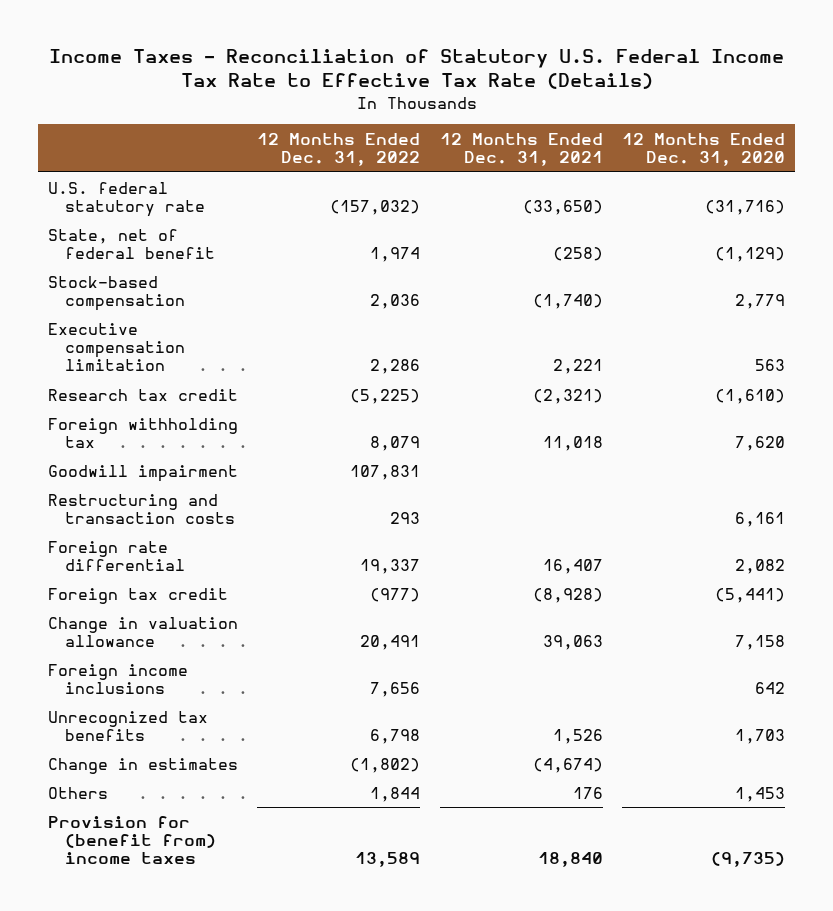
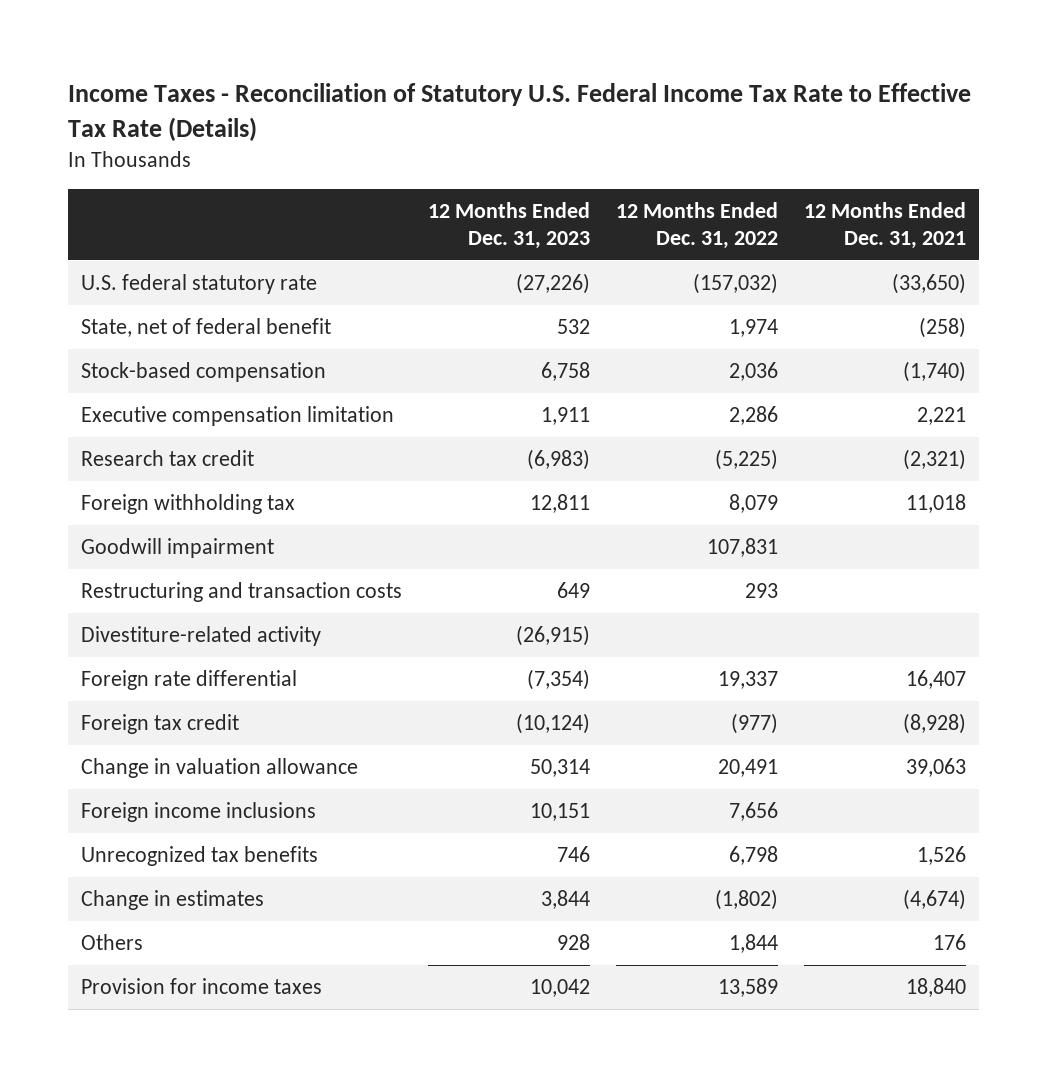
[622,132,786,167] 12 Months Ended Dec. 31, 2020 -> none
none -> [427,202,590,250] 12 Months Ended Dec. 31, 2023
none -> [80,626,321,647] Divestiture-related activity
[48,815,217,865] Provision for (benefit from) income taxes -> [80,978,322,995] Provision for income taxes

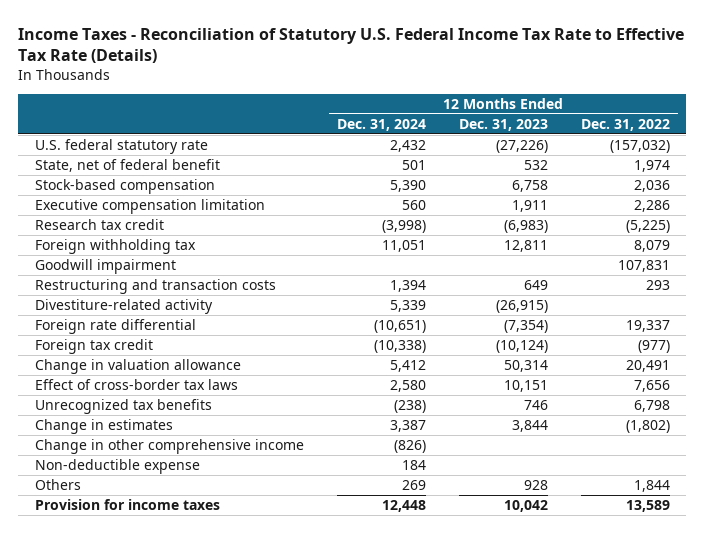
[803,202,966,250] 12 Months Ended Dec. 31, 2021 -> none
none -> [336,118,426,131] Dec. 31, 2024
[80,802,316,823] Foreign income inclusions -> [34,378,238,390] Effect of cross-border tax laws
none -> [34,438,304,454] Change in other comprehensive income
none -> [34,458,200,474] Non-deductible expense

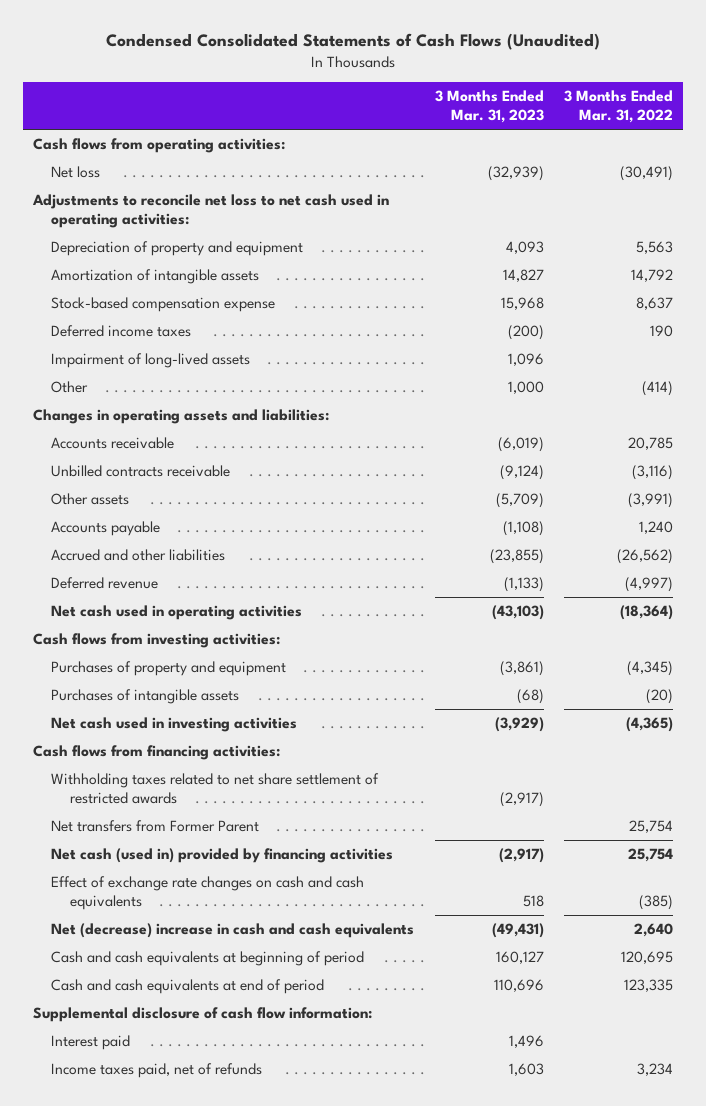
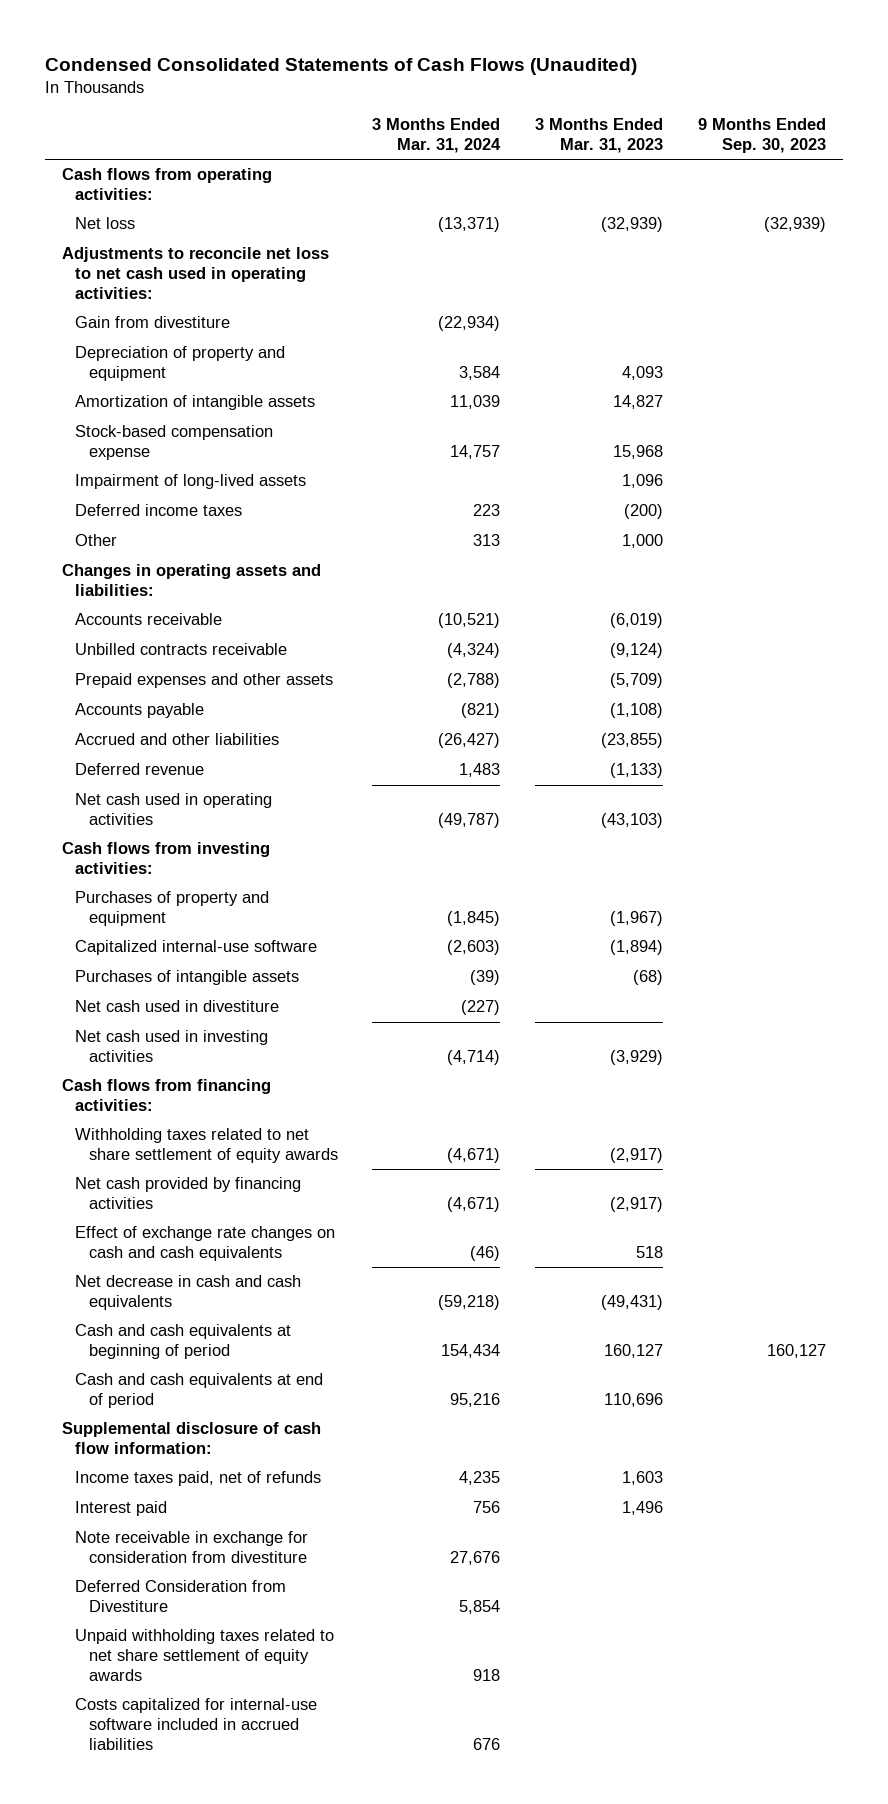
[563,90,673,124] 3 Months Ended Mar. 31, 2022 -> none
none -> [372,118,502,154] 3 Months Ended Mar. 31, 2024
none -> [697,118,826,154] 9 Months Ended Sep. 30, 2023
none -> [75,316,231,329] Gain from divestiture
[51,325,192,338] Deferred income taxes -> [75,504,243,517] Deferred income taxes
[51,493,130,506] Other assets -> [75,673,334,689] Prepaid expenses and other assets
[499,661,544,677] (3,861) -> [610,911,664,927] (1,967)
none -> [75,940,318,956] Capitalized internal-use software
none -> [75,1000,280,1013] Net cash used in divestiture
[51,820,260,833] Net transfers from Former Parent -> none
[51,773,380,805] Withholding taxes related to net share settlement of restricted awards -> [75,1128,338,1164] Withholding taxes related to net share settlement of equity awards
[51,848,394,864] Net cash (used in) provided by financing activities -> [75,1177,302,1210] Net cash provided by financing activities
[51,923,415,939] Net (decrease) increase in cash and cash equivalents -> [75,1275,302,1311] Net decrease in cash and cash equivalents
[51,1035,131,1051] Interest paid -> [75,1501,168,1517] Interest paid
none -> [75,1531,309,1564] Note receivable in exchange for consideration from divestiture
none -> [75,1580,287,1613] Deferred Consideration from Divestiture
none -> [75,1629,335,1682] Unpaid withholding taxes related to net share settlement of equity awards
none -> [75,1698,318,1751] Costs capitalized for internal-use software included in accrued liabilities

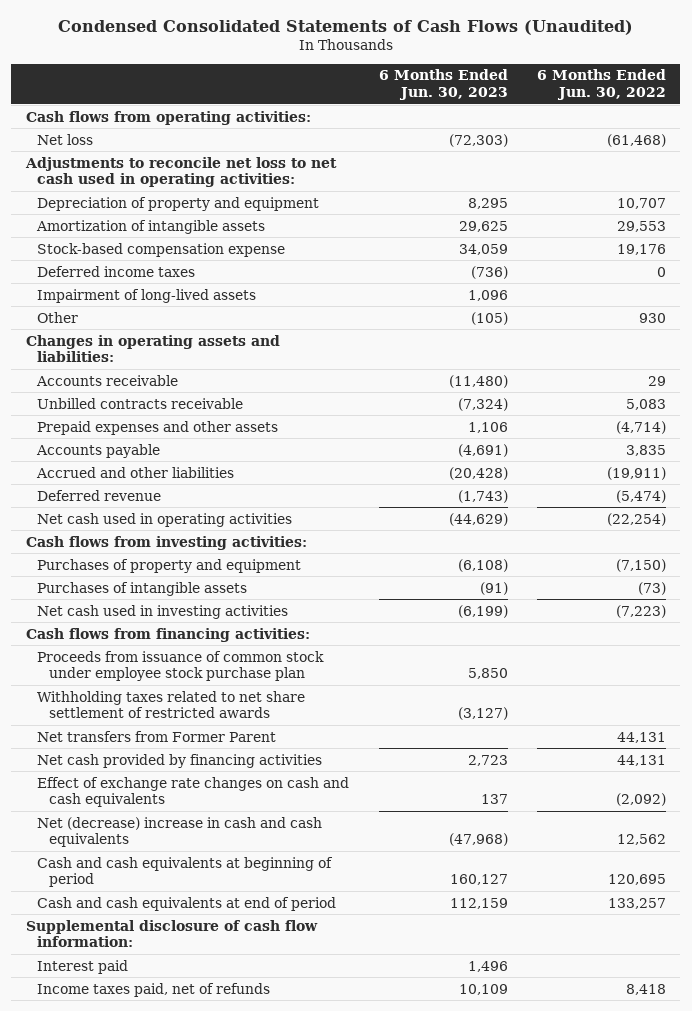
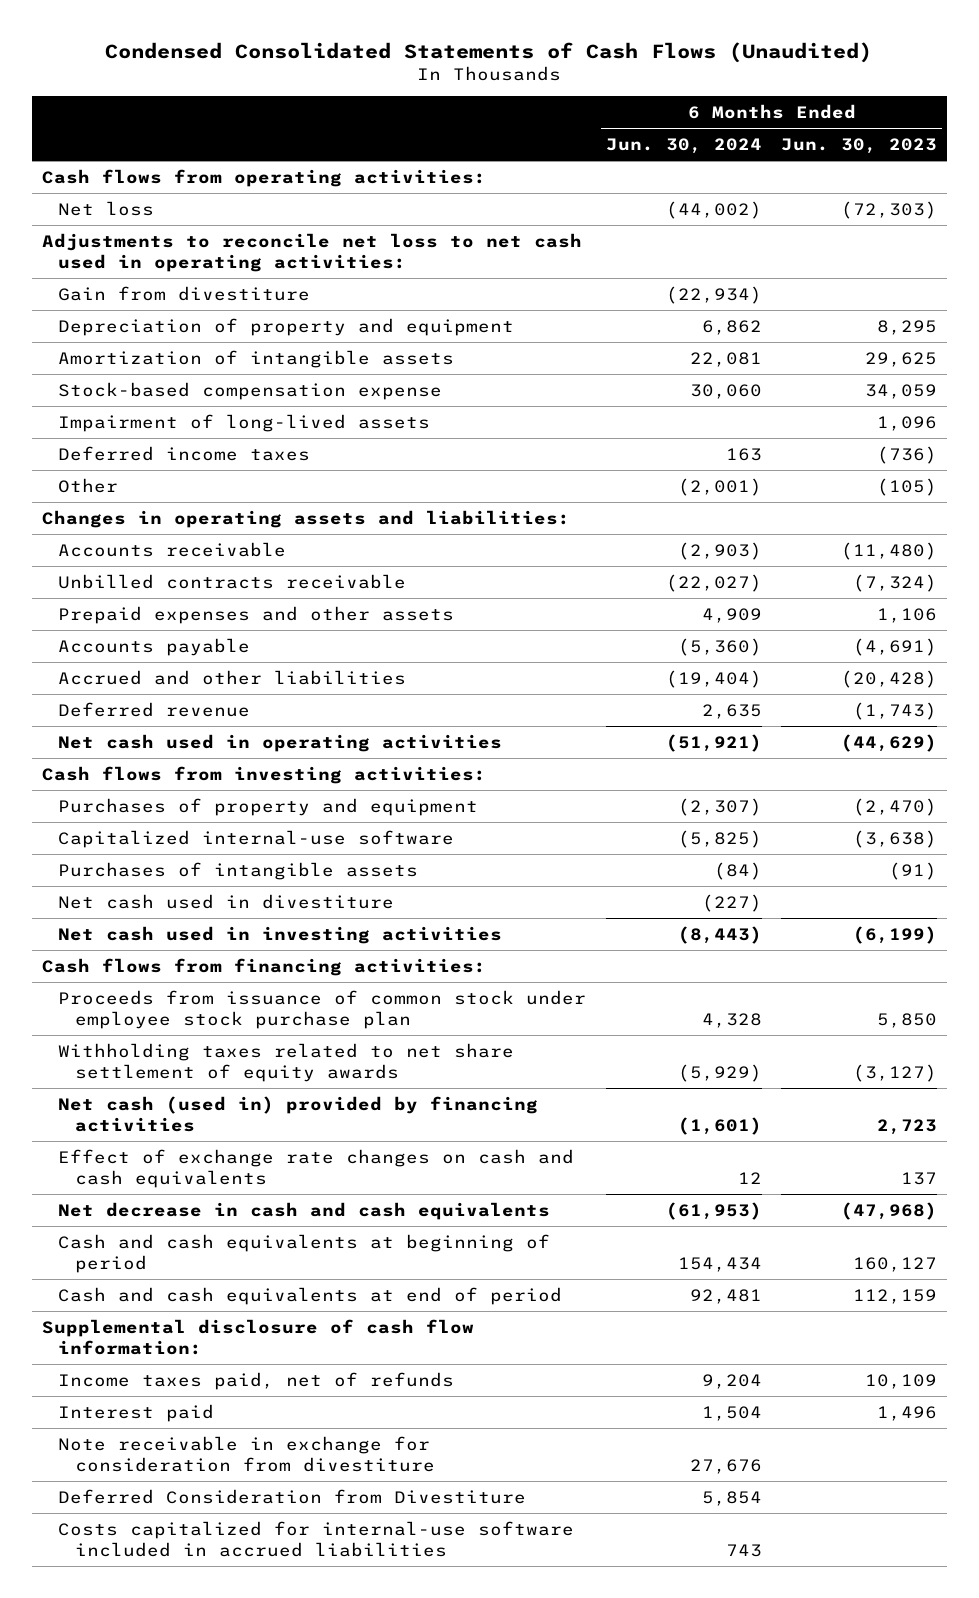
[536,69,666,101] 6 Months Ended Jun. 30, 2022 -> none
none -> [605,138,762,155] Jun. 30, 2024
none -> [58,285,311,301] Gain from divestiture
[37,265,196,277] Deferred income taxes -> [58,445,311,461] Deferred income taxes
[457,558,508,572] (6,108) -> [853,797,938,816] (2,470)
none -> [58,829,455,848] Capitalized internal-use software
none -> [58,893,395,909] Net cash used in divestiture
[37,730,277,742] Net transfers from Former Parent -> none
[37,690,306,719] Withholding taxes related to net share settlement of restricted awards -> [58,1042,515,1082] Withholding taxes related to net share settlement of equity awards
[37,753,323,768] Net cash provided by financing activities -> [58,1095,539,1132] Net cash (used in) provided by financing activities
[37,816,323,848] Net (decrease) increase in cash and cash equivalents -> [58,1201,551,1220] Net decrease in cash and cash equivalents
[37,959,129,974] Interest paid -> [58,1403,215,1422] Interest paid
none -> [58,1435,436,1472] Note receivable in exchange for consideration from divestiture
none -> [58,1488,527,1504] Deferred Consideration from Divestiture
none -> [58,1520,575,1557] Costs capitalized for internal-use software included in accrued liabilities

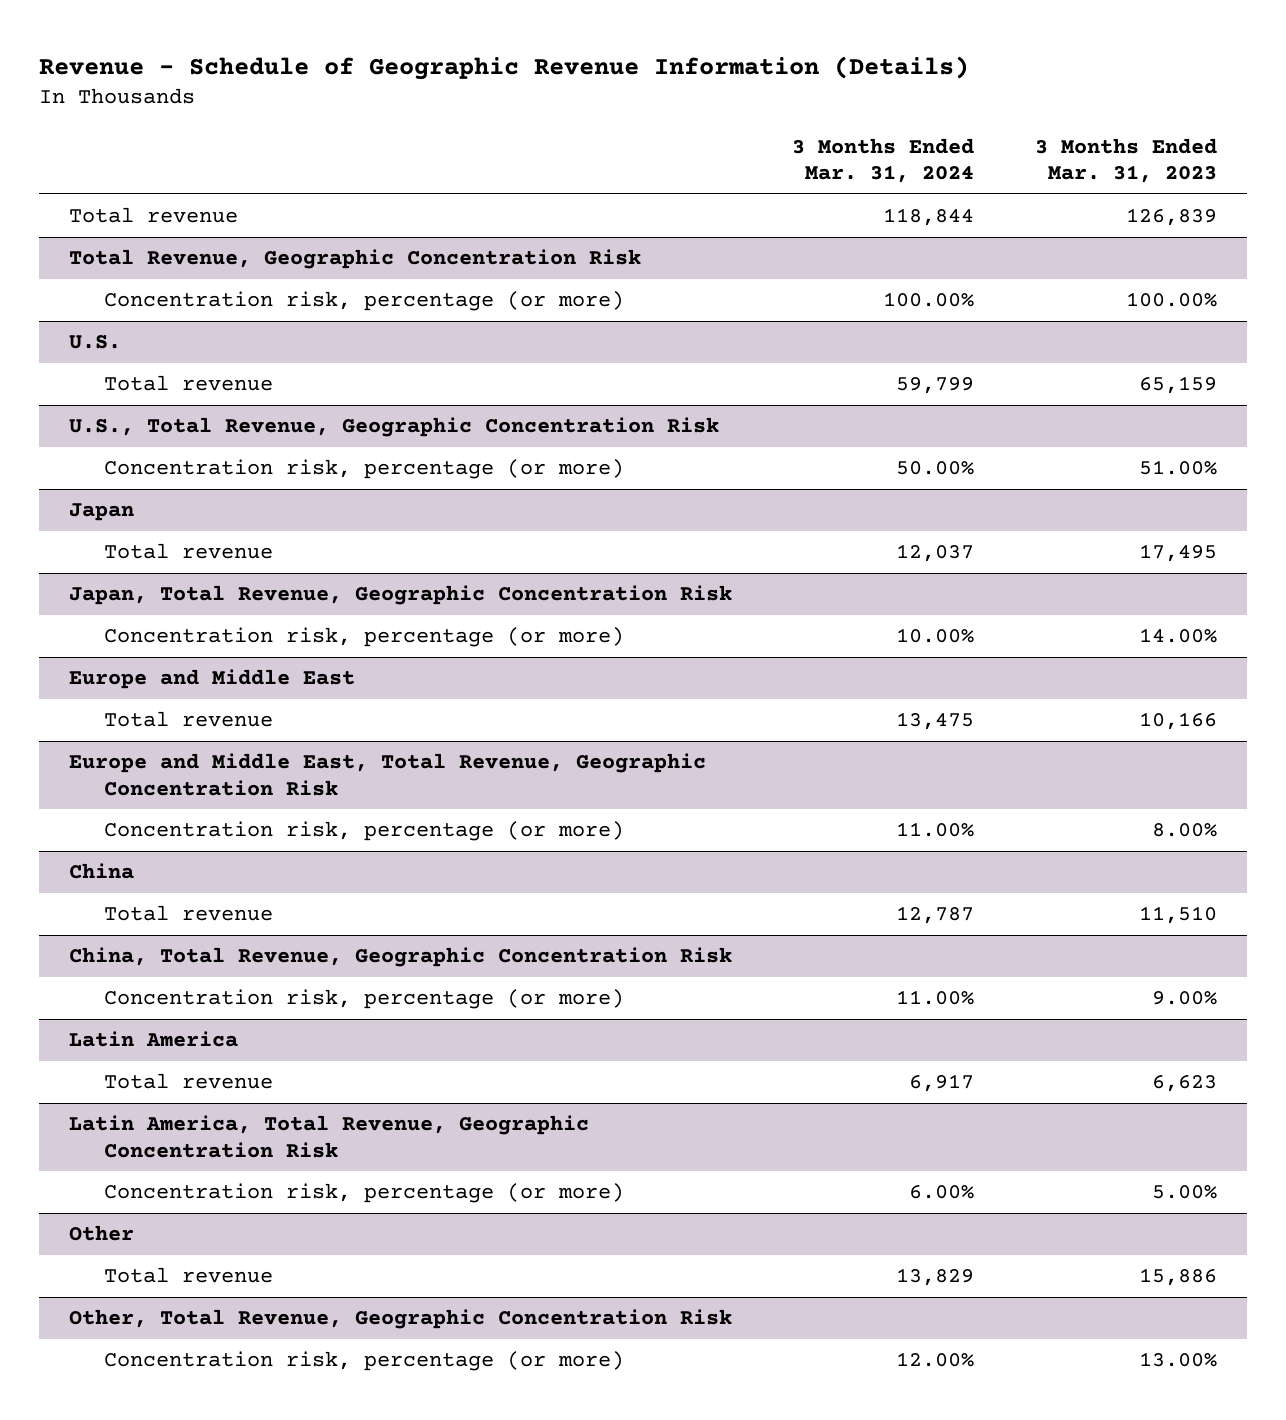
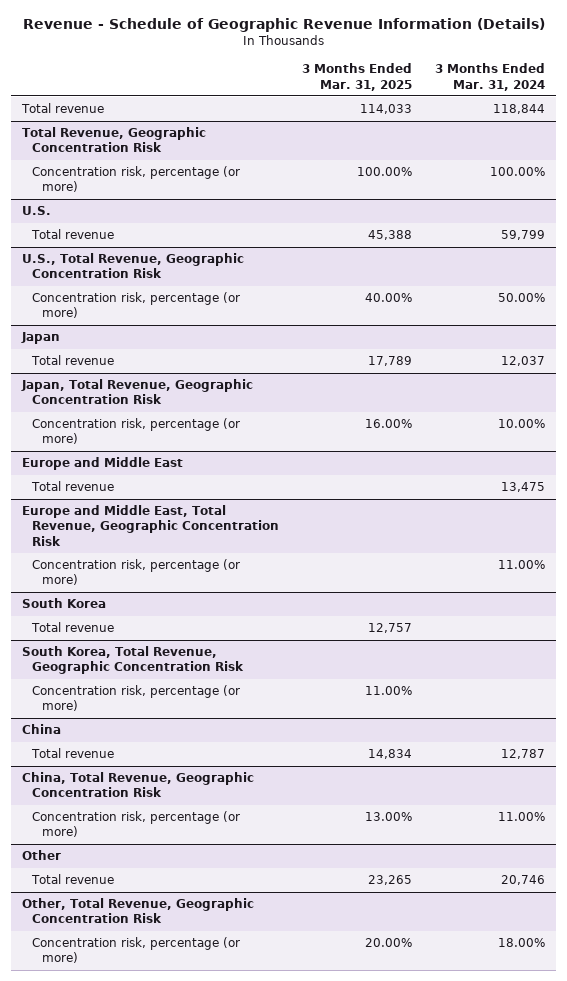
[1034,137,1217,184] 3 Months Ended Mar. 31, 2023 -> none
none -> [302,63,413,91] 3 Months Ended Mar. 31, 2025
none -> [22,598,107,609] South Korea
none -> [31,622,115,633] Total revenue
none -> [22,646,245,675] South Korea, Total Revenue, Geographic Concentration Risk
none -> [32,685,241,712] Concentration risk, percentage (or more)
[69,1031,239,1048] Latin America -> none
[103,1073,273,1090] Total revenue -> none
[69,1115,590,1158] Latin America, Total Revenue, Geographic Concentration Risk -> none
[103,1183,624,1204] Concentration risk, percentage (or more) -> none
[896,1268,975,1287] 13,829 -> [501,875,546,886] 20,746
[896,1352,975,1368] 12.00% -> [498,938,546,948] 18.00%

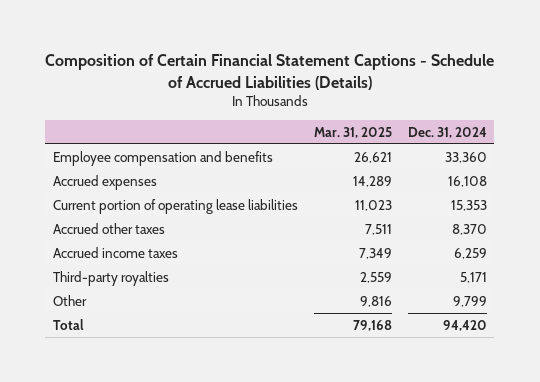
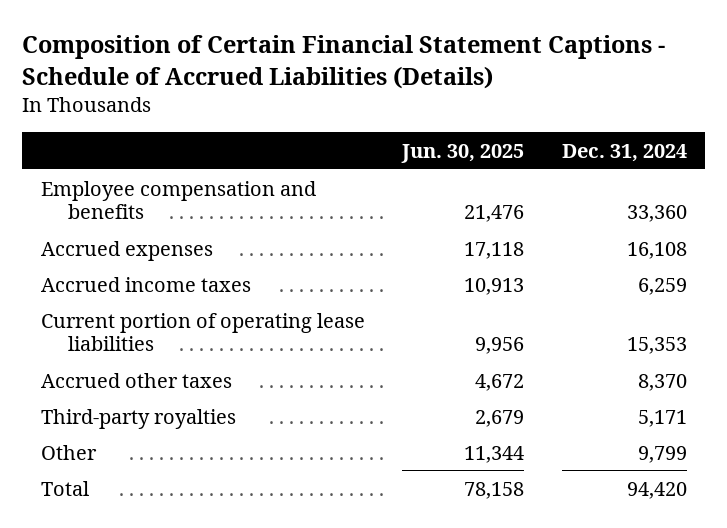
[313,126,392,138] Mar. 31, 2025 -> none
none -> [401,144,525,164] Jun. 30, 2025
[53,246,179,258] Accrued income taxes -> [40,276,251,292] Accrued income taxes

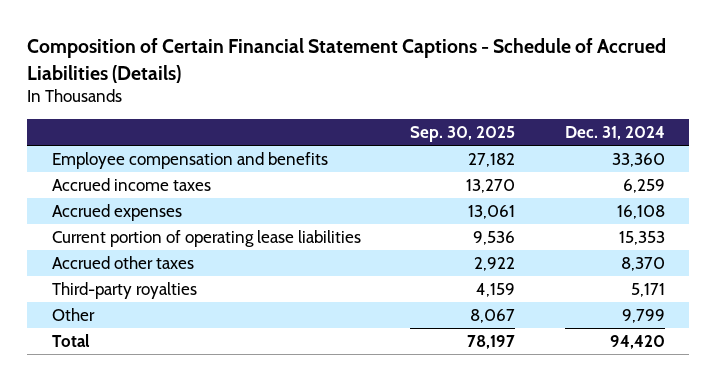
[401,144,525,164] Jun. 30, 2025 -> none
none -> [410,126,516,143] Sep. 30, 2025
[40,240,213,261] Accrued expenses -> [51,203,182,221] Accrued expenses

